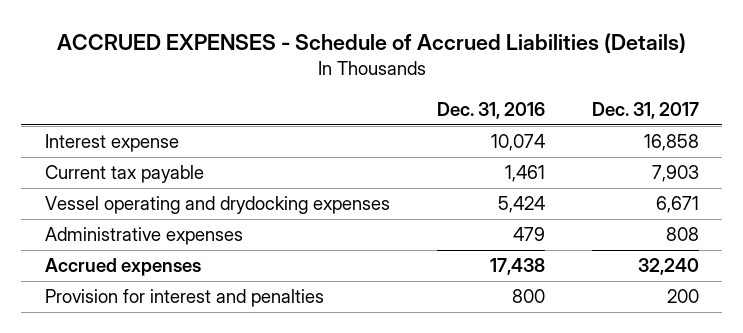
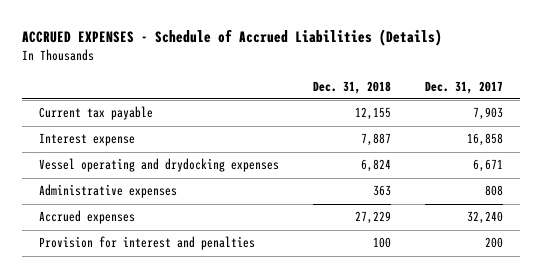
[436,102,545,120] Dec. 31, 2016 -> none
none -> [312,80,391,94] Dec. 31, 2018
[44,134,179,153] Interest expense -> [38,133,135,147] Interest expense

